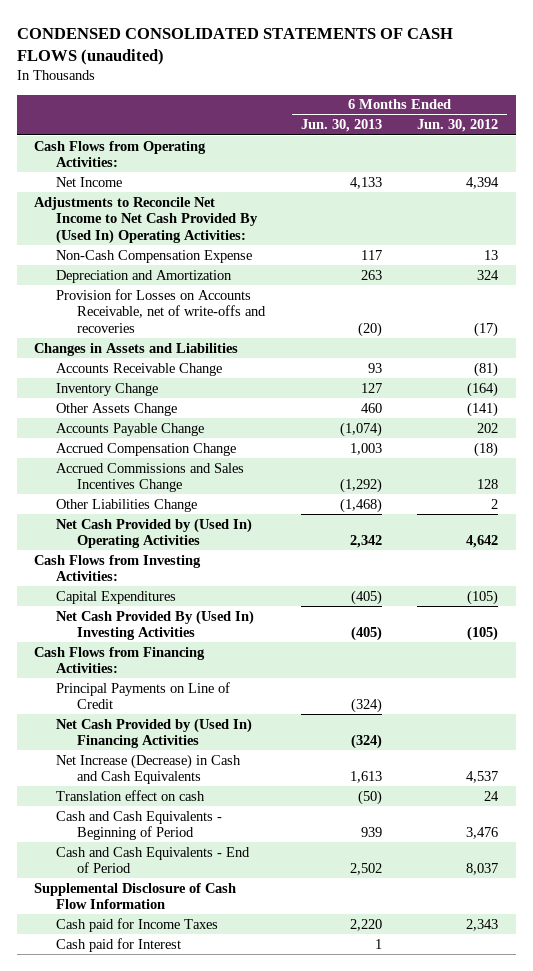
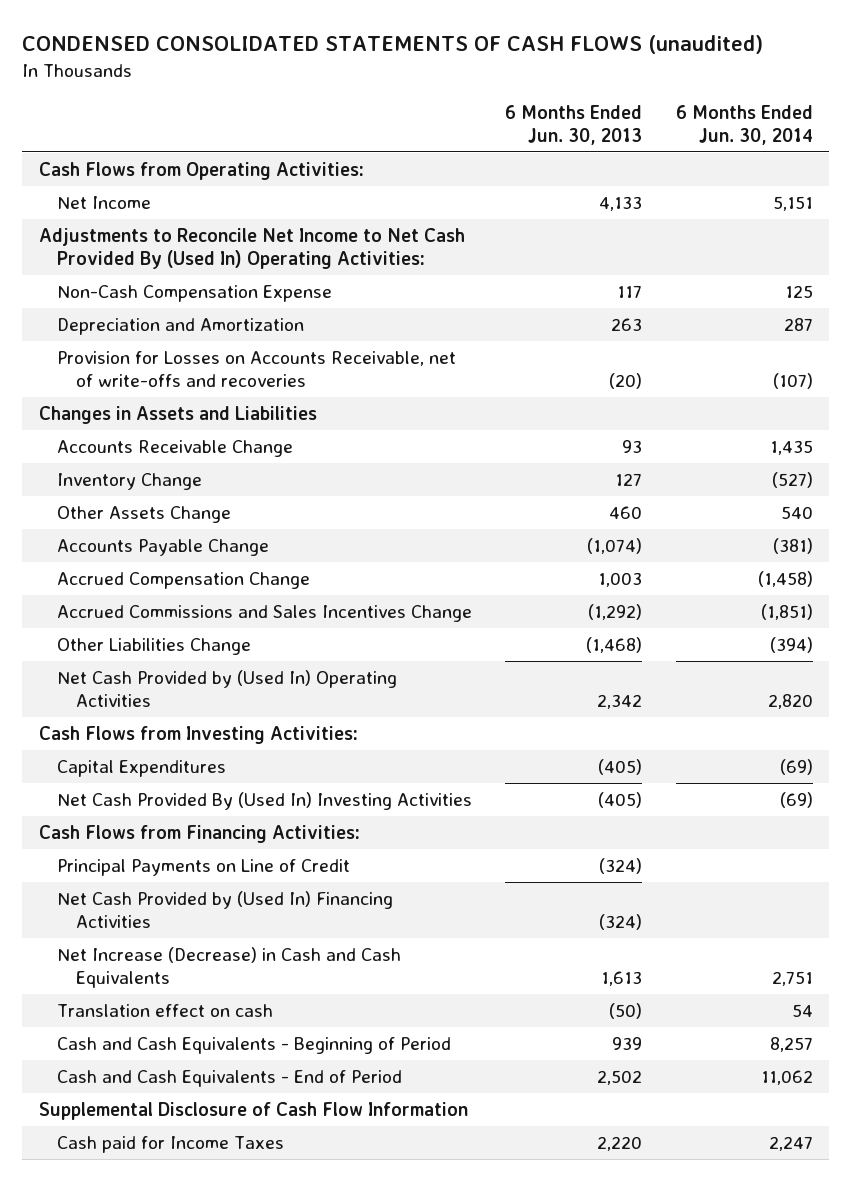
[417,119,499,133] Jun. 30, 2012 -> none
none -> [675,105,813,145] 6 Months Ended Jun. 30, 2014
[55,937,181,952] Cash paid for Interest -> none

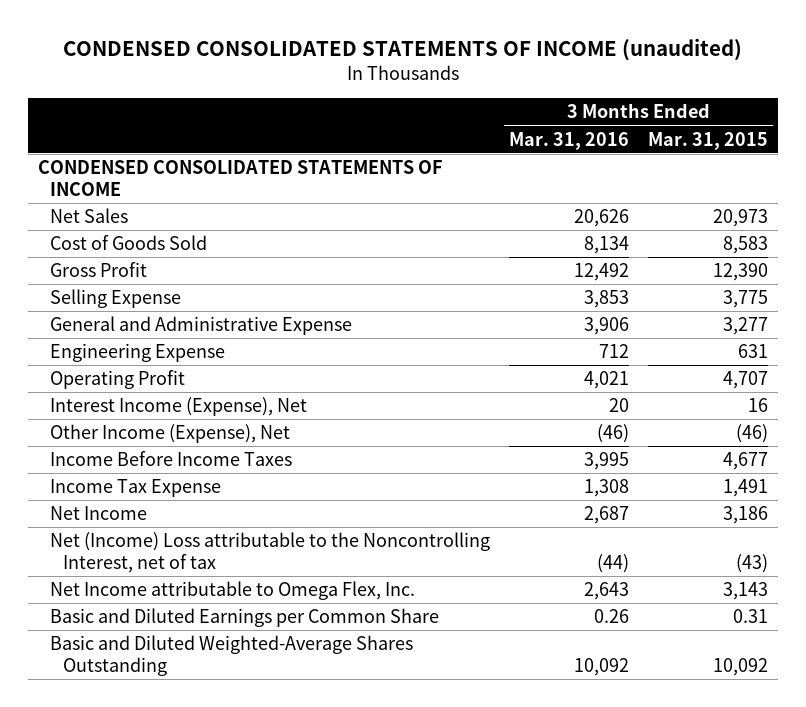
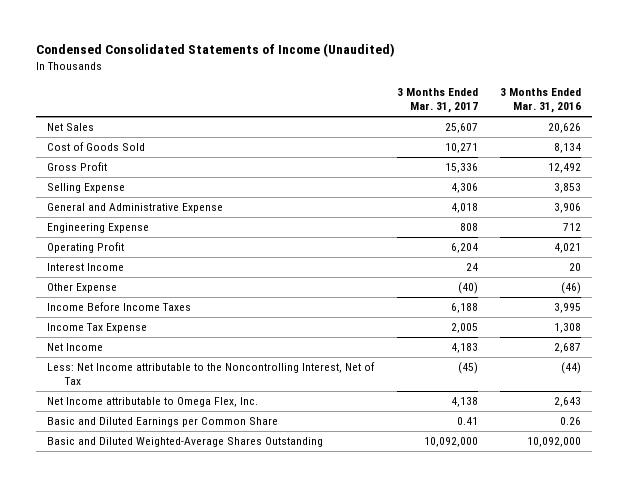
[62,37,742,61] CONDENSED CONSOLIDATED STATEMENTS OF INCOME (unaudited) -> [36,43,396,58] Condensed Consolidated Statements of Income (Unaudited)
[648,131,769,150] Mar. 31, 2015 -> none
none -> [396,88,478,114] 3 Months Ended Mar. 31, 2017
[37,160,443,196] CONDENSED CONSOLIDATED STATEMENTS OF INCOME -> none
[50,397,308,417] Interest Income (Expense), Net -> [47,263,125,272] Interest Income
[50,424,291,444] Other Income (Expense), Net -> [47,283,118,294] Other Expense
[50,532,491,573] Net (Income) Loss attributable to the Noncontrolling Interest, net of tax -> [47,362,376,386] Less: Net Income attributable to the Noncontrolling Interest, Net of Tax
[574,657,630,676] 10,092 -> [526,437,581,448] 10,092,000

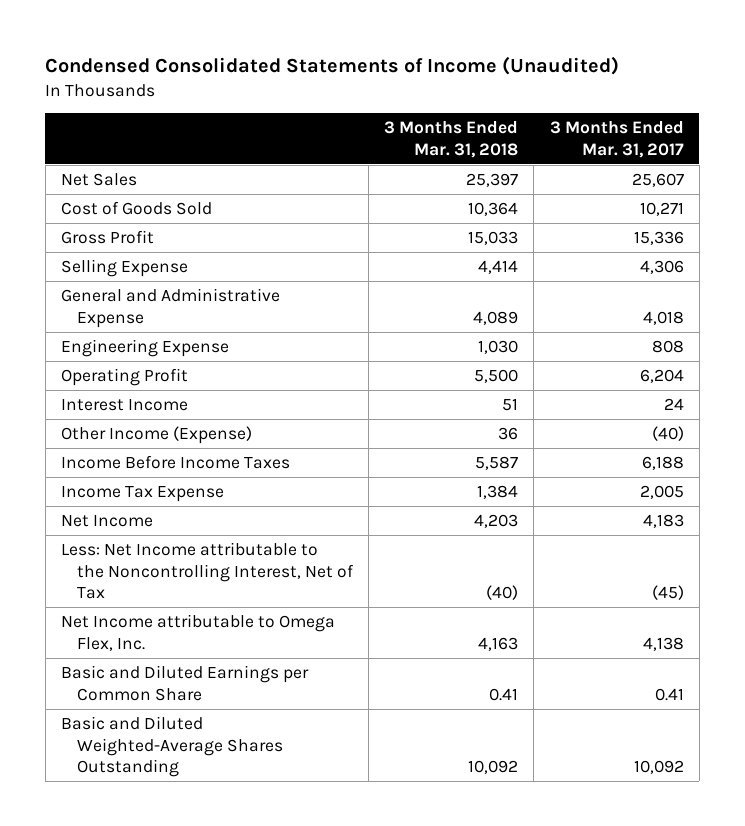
[499,88,581,114] 3 Months Ended Mar. 31, 2016 -> none
none -> [384,121,519,158] 3 Months Ended Mar. 31, 2018
[47,283,118,294] Other Expense -> [61,426,253,445] Other Income (Expense)
[423,437,478,448] 10,092,000 -> [633,760,684,775] 10,092

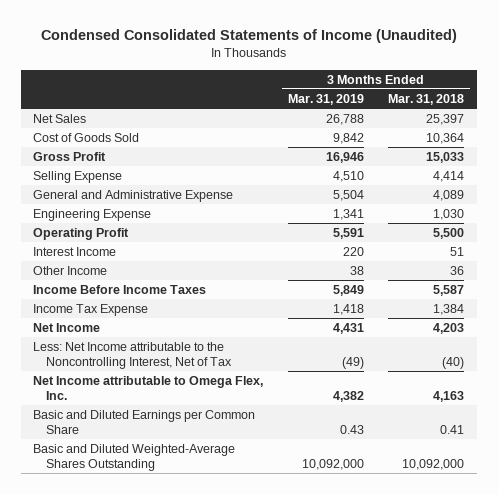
[549,121,684,158] 3 Months Ended Mar. 31, 2017 -> none
none -> [287,93,364,105] Mar. 31, 2019
[61,426,253,445] Other Income (Expense) -> [33,265,108,275] Other Income
[468,760,519,775] 10,092 -> [402,458,465,470] 10,092,000

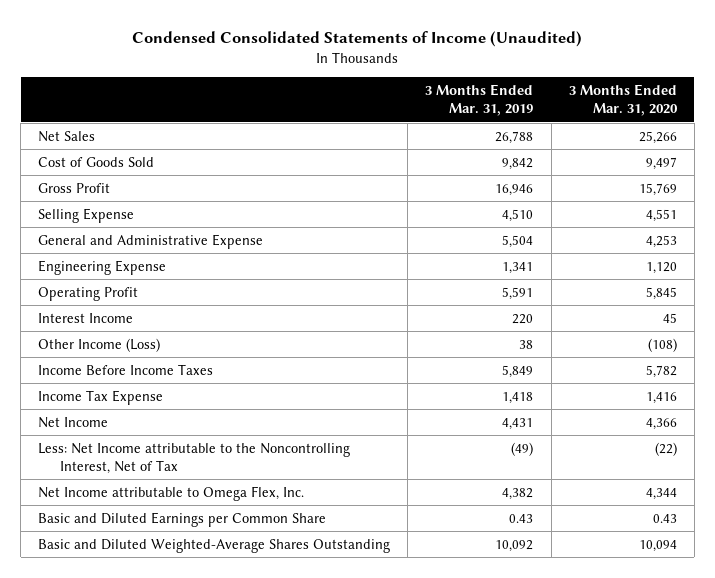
[388,93,465,105] Mar. 31, 2018 -> none
none -> [568,84,678,117] 3 Months Ended Mar. 31, 2020
[33,265,108,275] Other Income -> [38,337,161,352] Other Income (Loss)
[301,458,364,470] 10,092,000 -> [495,539,534,552] 10,092

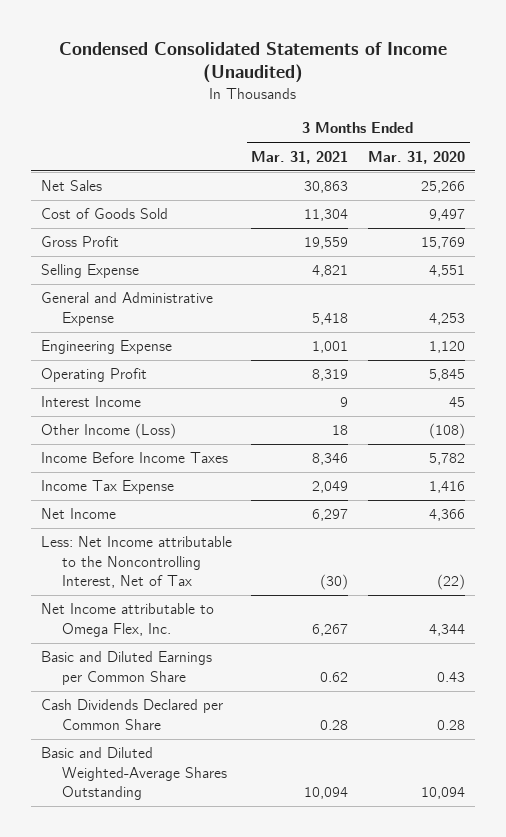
[425,84,534,117] 3 Months Ended Mar. 31, 2019 -> none
none -> [251,150,349,164] Mar. 31, 2021
none -> [40,699,223,730] Cash Dividends Declared per Common Share

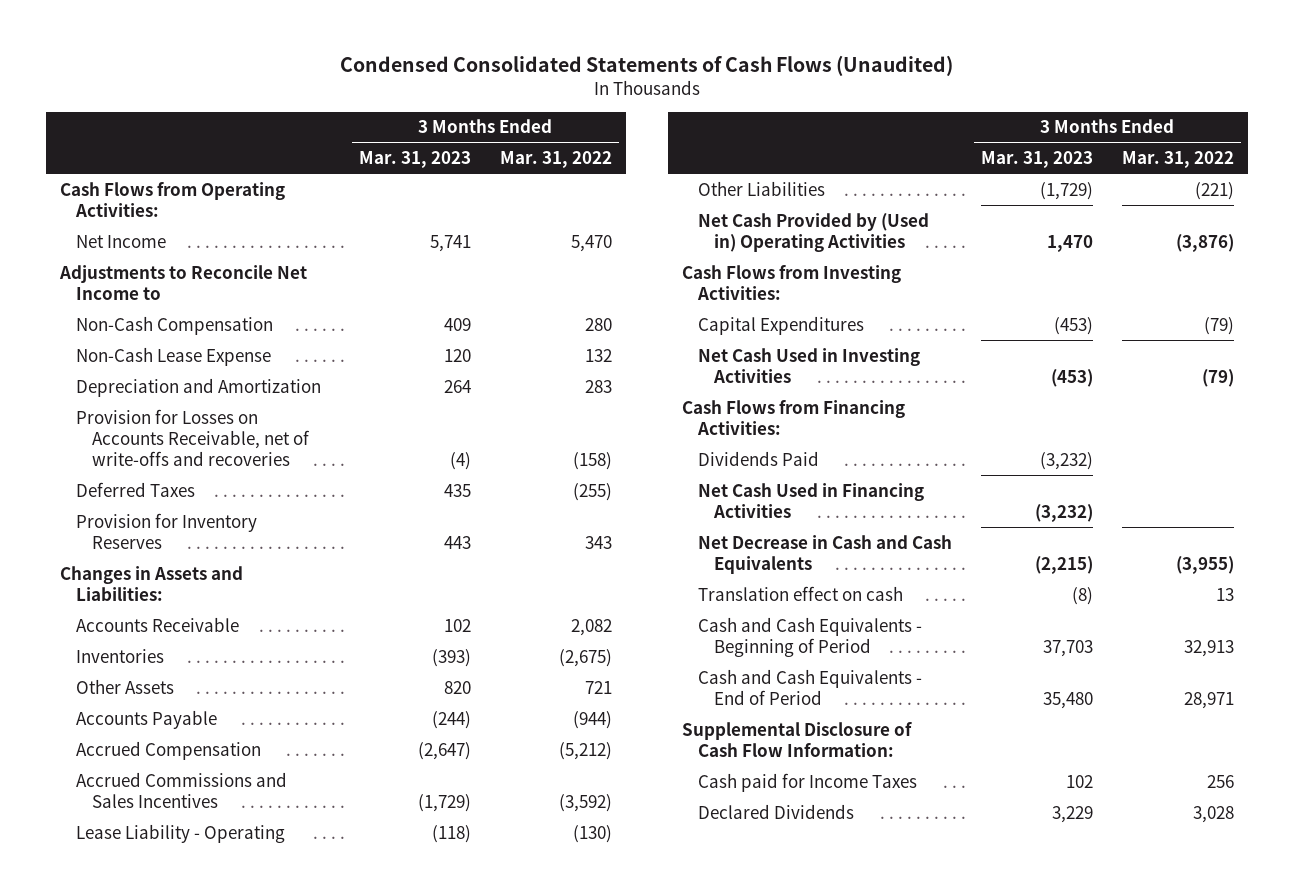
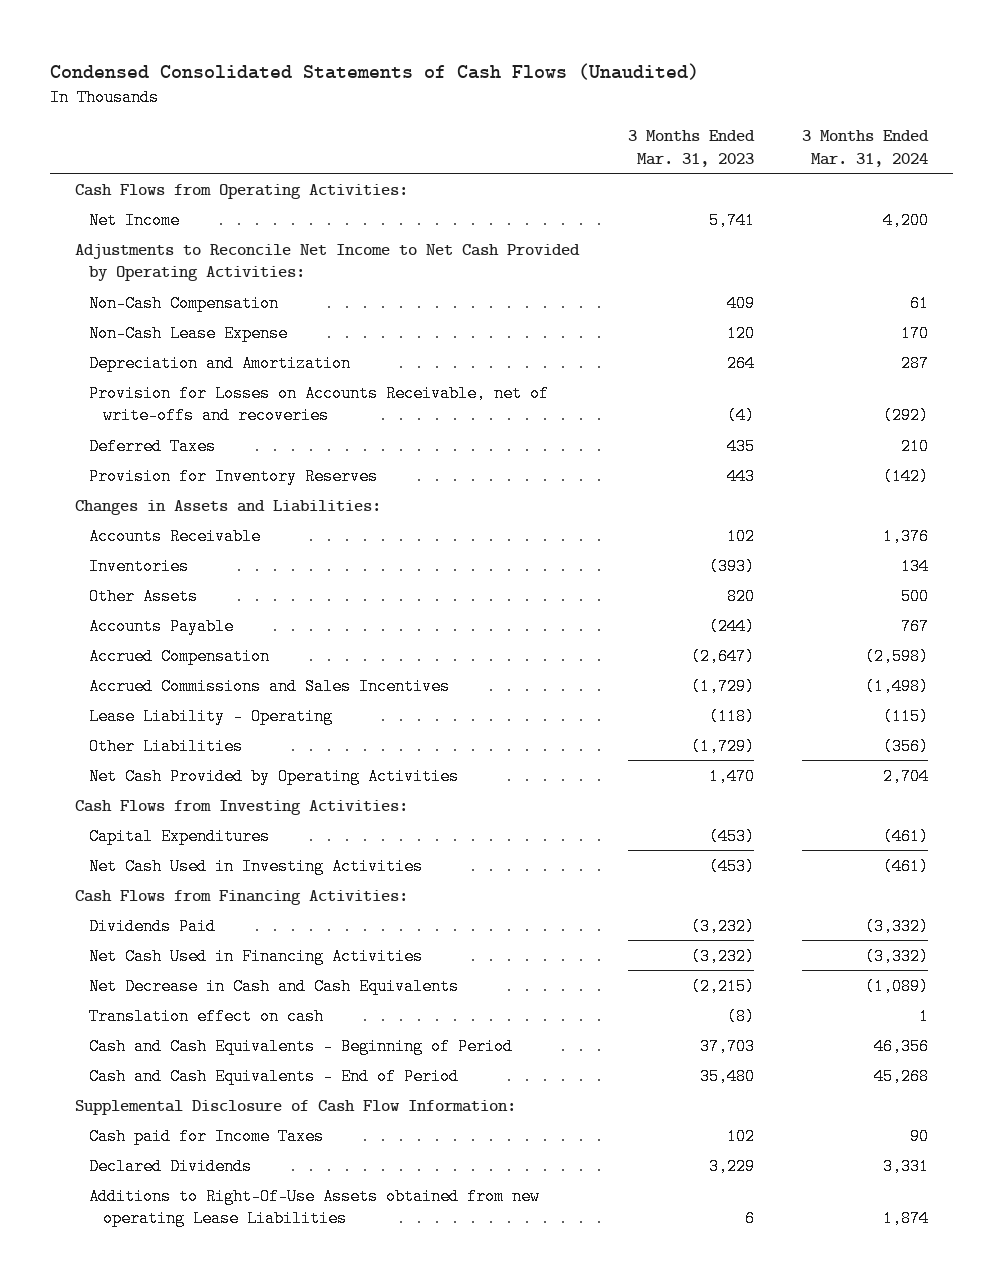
[499,150,612,168] Mar. 31, 2022 -> none
none -> [802,130,930,167] 3 Months Ended Mar. 31, 2024
[59,264,308,300] Adjustments to Reconcile Net Income to -> [74,243,580,281] Adjustments to Reconcile Net Income to Net Cash Provided by Operating Activities:
[698,212,930,252] Net Cash Provided by (Used in) Operating Activities -> [88,767,459,785] Net Cash Provided by Operating Activities
none -> [88,1187,540,1227] Additions to Right-Of-Use Assets obtained from new operating Lease Liabilities

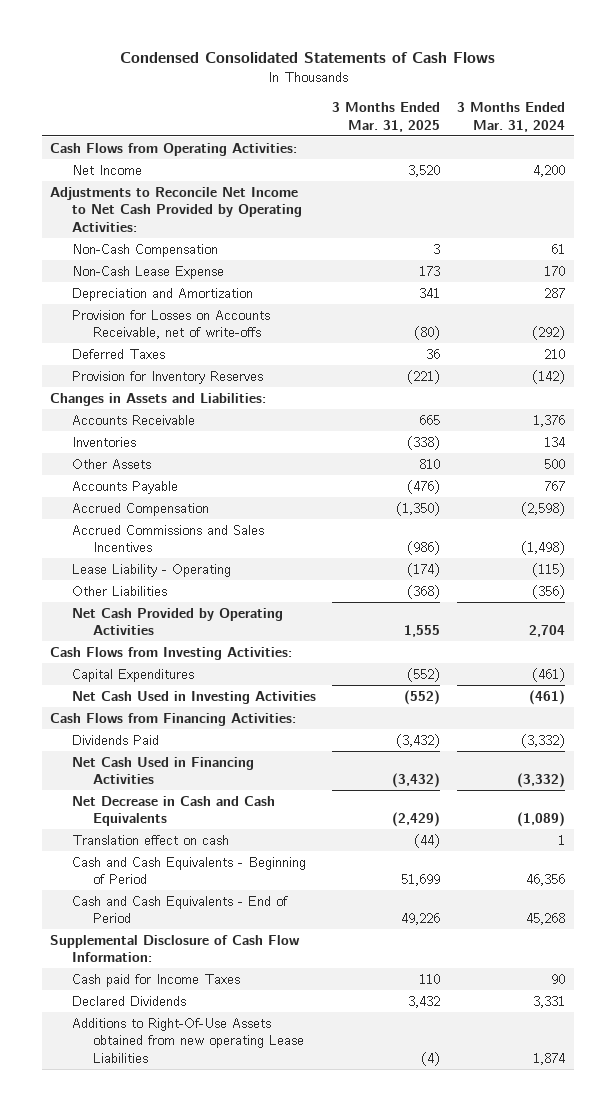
[50,63,700,81] Condensed Consolidated Statements of Cash Flows (Unaudited) -> [119,52,495,64] Condensed Consolidated Statements of Cash Flows
[627,130,755,167] 3 Months Ended Mar. 31, 2023 -> none
none -> [332,102,441,132] 3 Months Ended Mar. 31, 2025
[88,384,549,424] Provision for Losses on Accounts Receivable, net of write-offs and recoveries -> [71,309,270,340] Provision for Losses on Accounts Receivable, net of write-offs

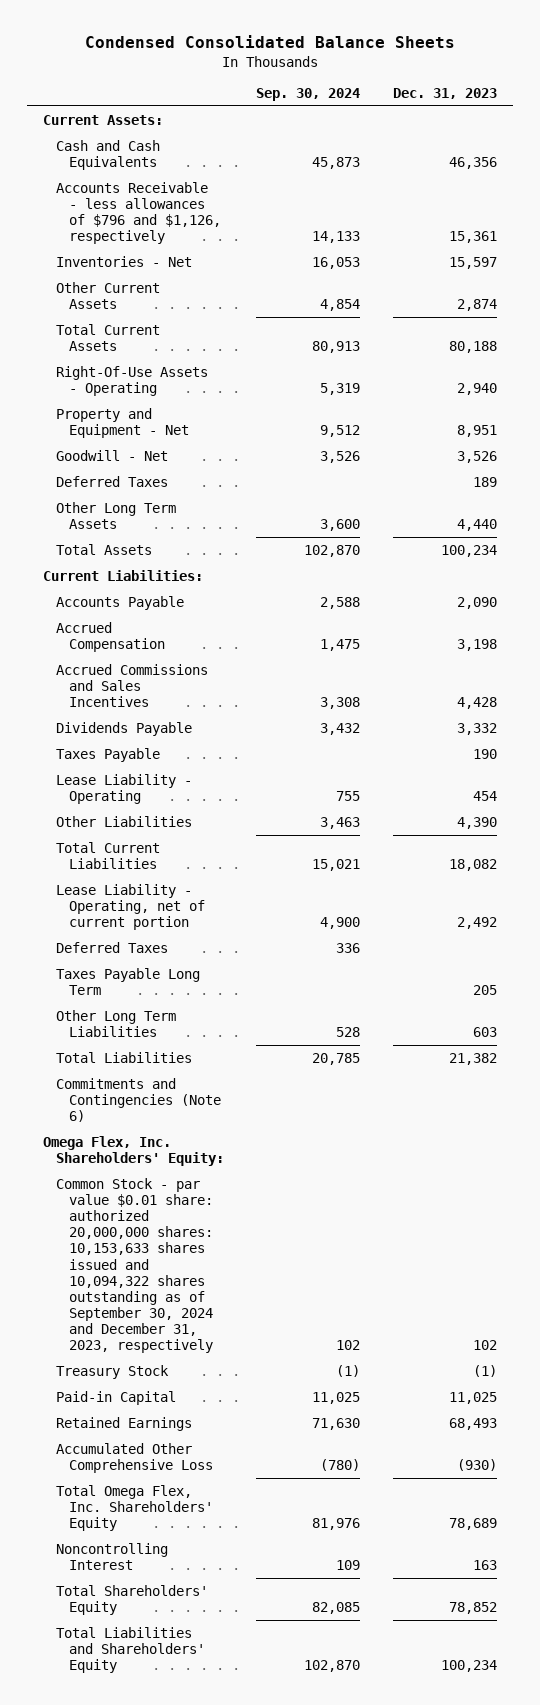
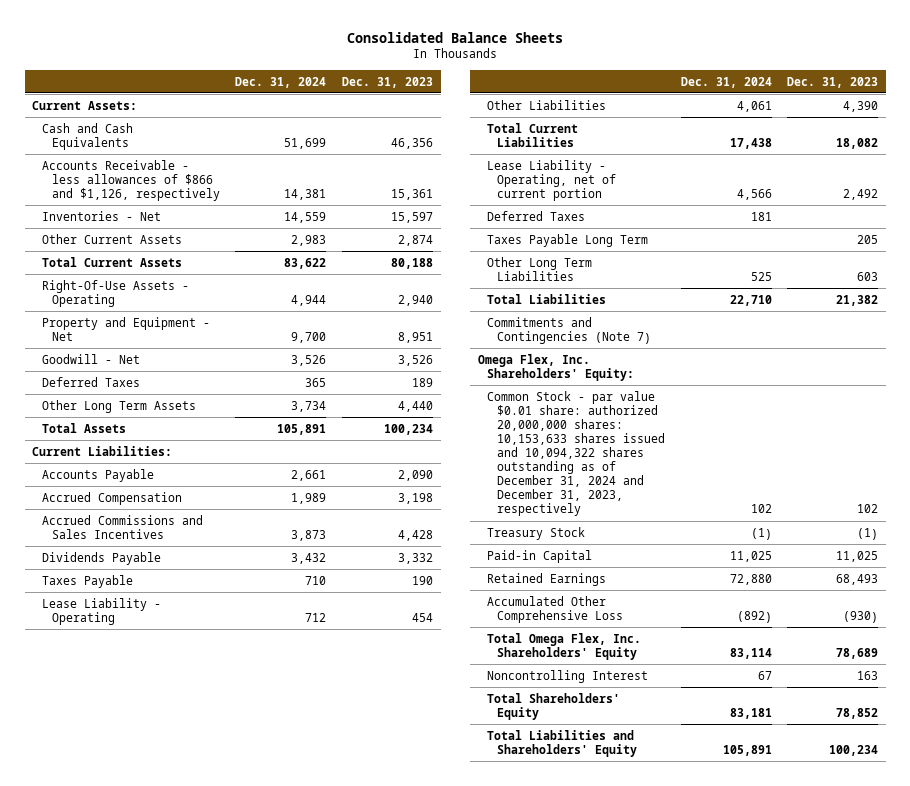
[84,35,455,49] Condensed Consolidated Balance Sheets -> [347,31,564,43] Consolidated Balance Sheets
[256,88,361,102] Sep. 30, 2024 -> none
none -> [235,76,327,88] Dec. 31, 2024
[56,181,221,245] Accounts Receivable - less allowances of $796 and $1,126, respectively -> [42,159,220,201] Accounts Receivable - less allowances of $866 and $1,126, respectively
[56,1077,221,1123] Commitments and Contingencies (Note 6) -> [487,316,652,344] Commitments and Contingencies (Note 7)
[56,1177,213,1354] Common Stock - par value $0.01 share: authorized 20,000,000 shares: 10,153,633 shares issued and 10,094,322 shares outstanding as of September 30, 2024 and December 31, 2023, respectively -> [487,390,666,517] Common Stock - par value $0.01 share: authorized 20,000,000 shares: 10,153,633 shares issued and 10,094,322 shares outstanding as of December 31, 2024 and December 31, 2023, respectively

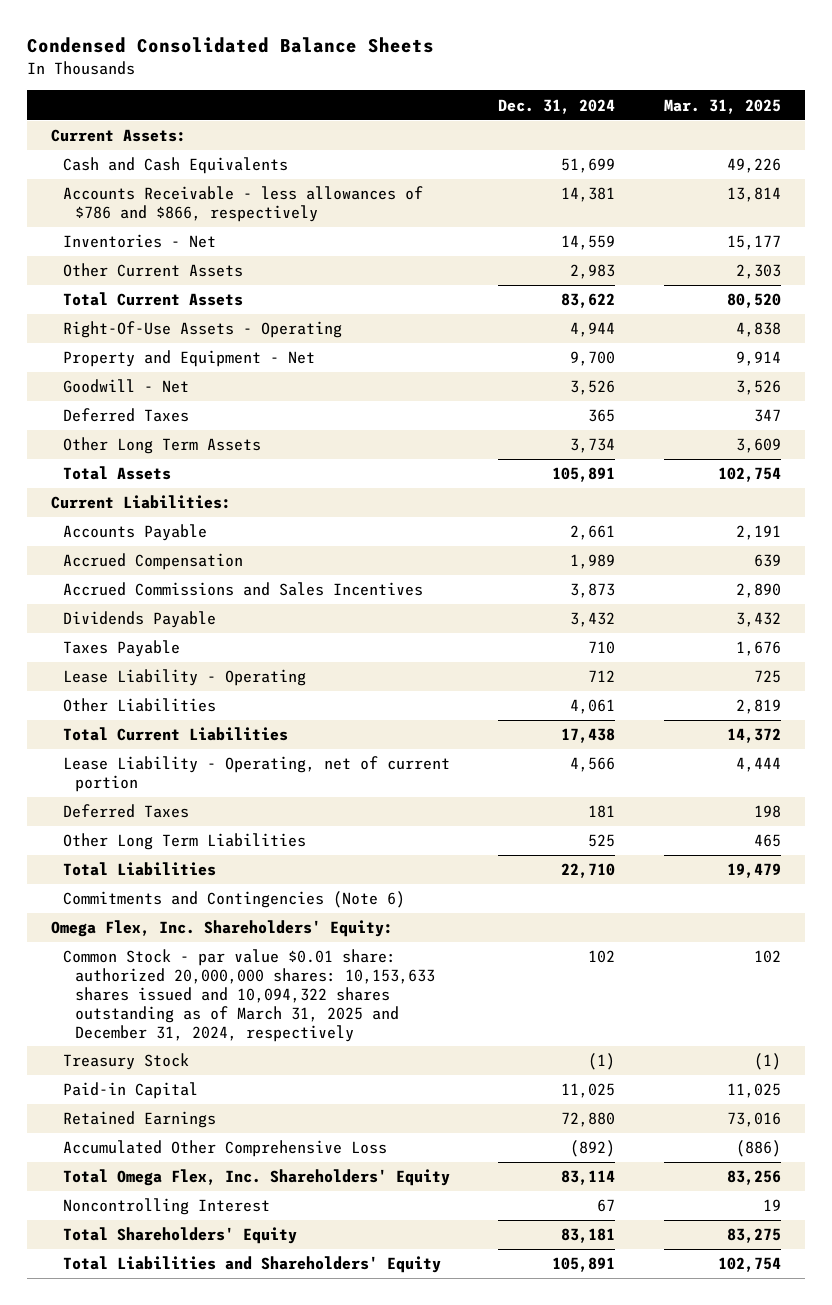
[347,31,564,43] Consolidated Balance Sheets -> [27,37,435,54] Condensed Consolidated Balance Sheets
[341,76,433,88] Dec. 31, 2023 -> none
none -> [663,98,781,114] Mar. 31, 2025
[42,159,220,201] Accounts Receivable - less allowances of $866 and $1,126, respectively -> [63,186,424,223] Accounts Receivable - less allowances of $786 and $866, respectively
[487,233,649,247] Taxes Payable Long Term -> none
[487,316,652,344] Commitments and Contingencies (Note 7) -> [63,891,406,909] Commitments and Contingencies (Note 6)
[487,390,666,517] Common Stock - par value $0.01 share: authorized 20,000,000 shares: 10,153,633 shares issued and 10,094,322 shares outstanding as of December 31, 2024 and December 31, 2023, respectively -> [63,949,436,1042] Common Stock - par value $0.01 share: authorized 20,000,000 shares: 10,153,633 shares issued and 10,094,322 shares outstanding as of March 31, 2025 and December 31, 2024, respectively

